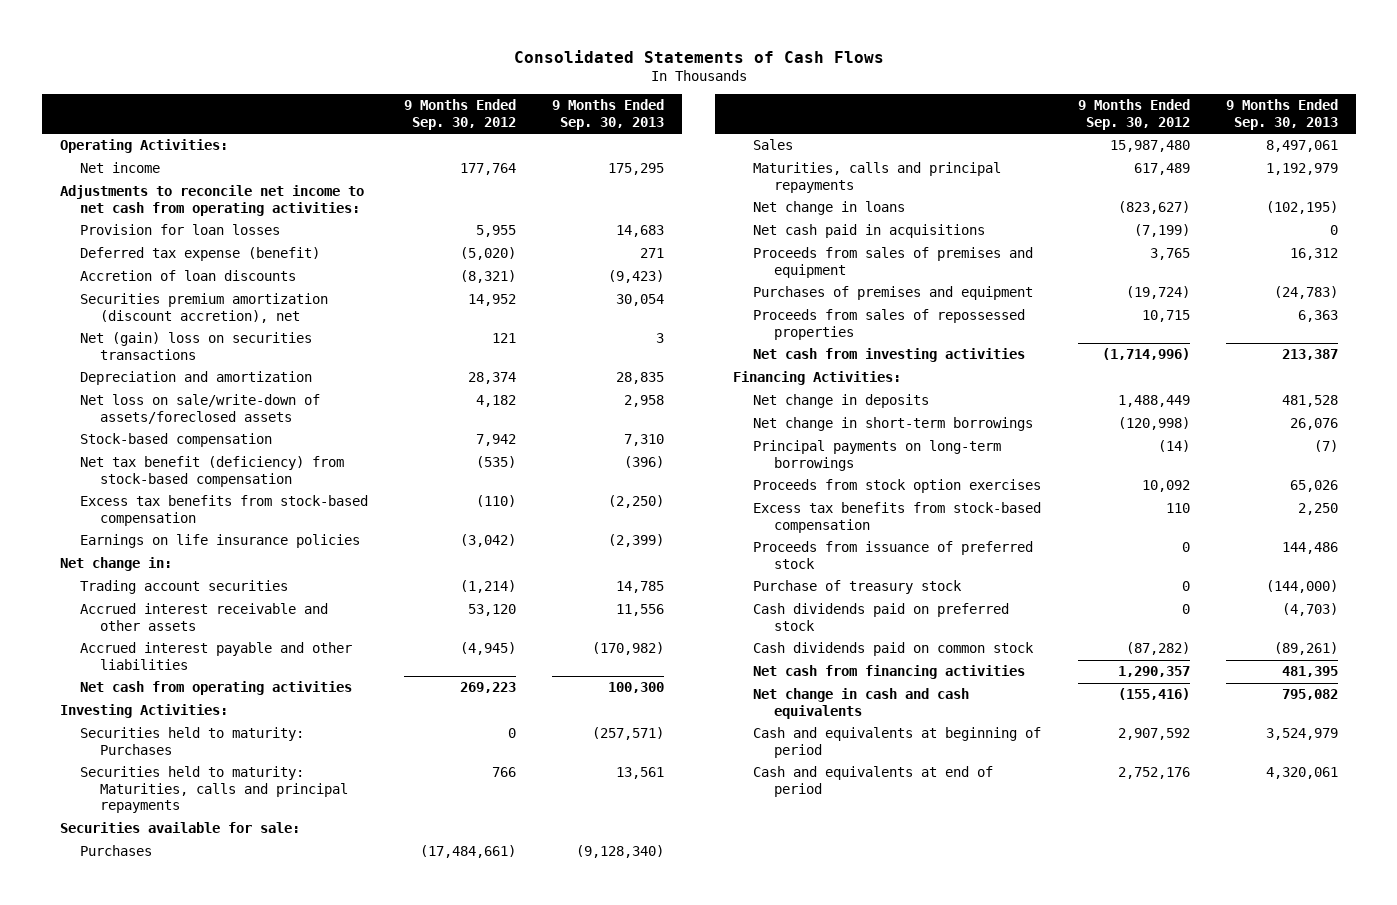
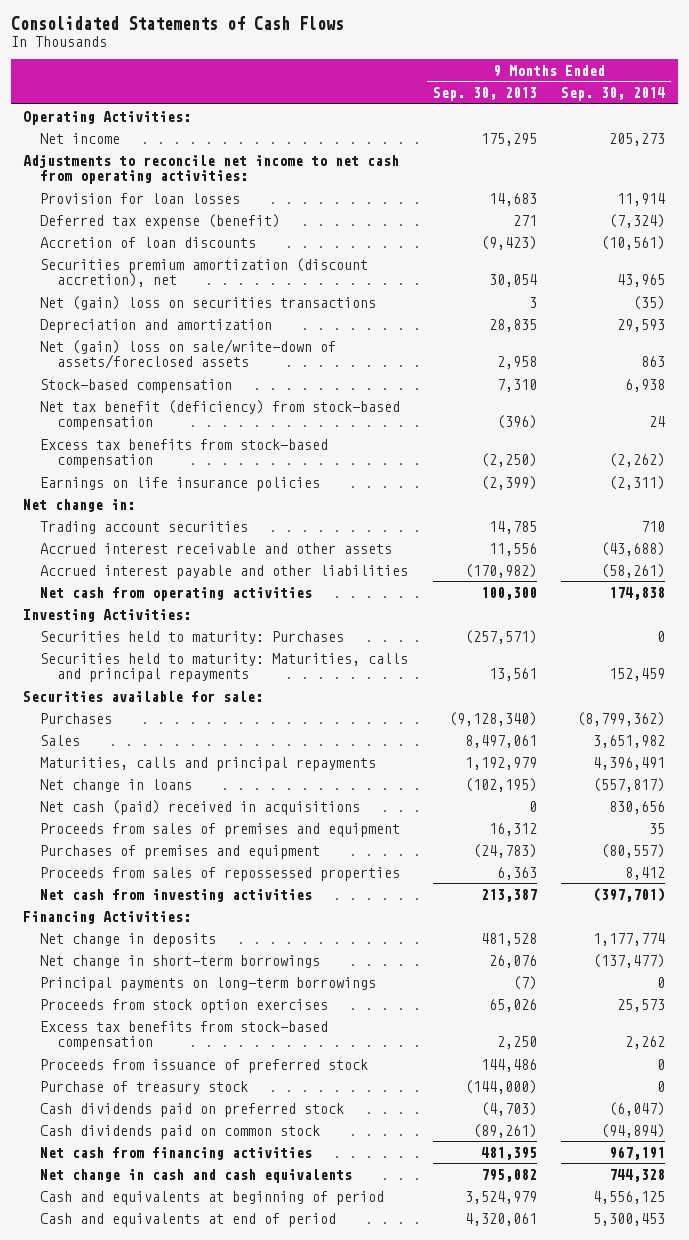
[403,99,516,130] 9 Months Ended Sep. 30, 2012 -> none
none -> [561,87,666,102] Sep. 30, 2014
[79,394,320,424] Net loss on sale/write-down of assets/foreclosed assets -> [40,338,337,370] Net (gain) loss on sale/write-down of assets/foreclosed assets
[753,224,986,239] Net cash paid in acquisitions -> [40,799,361,815] Net cash (paid) received in acquisitions

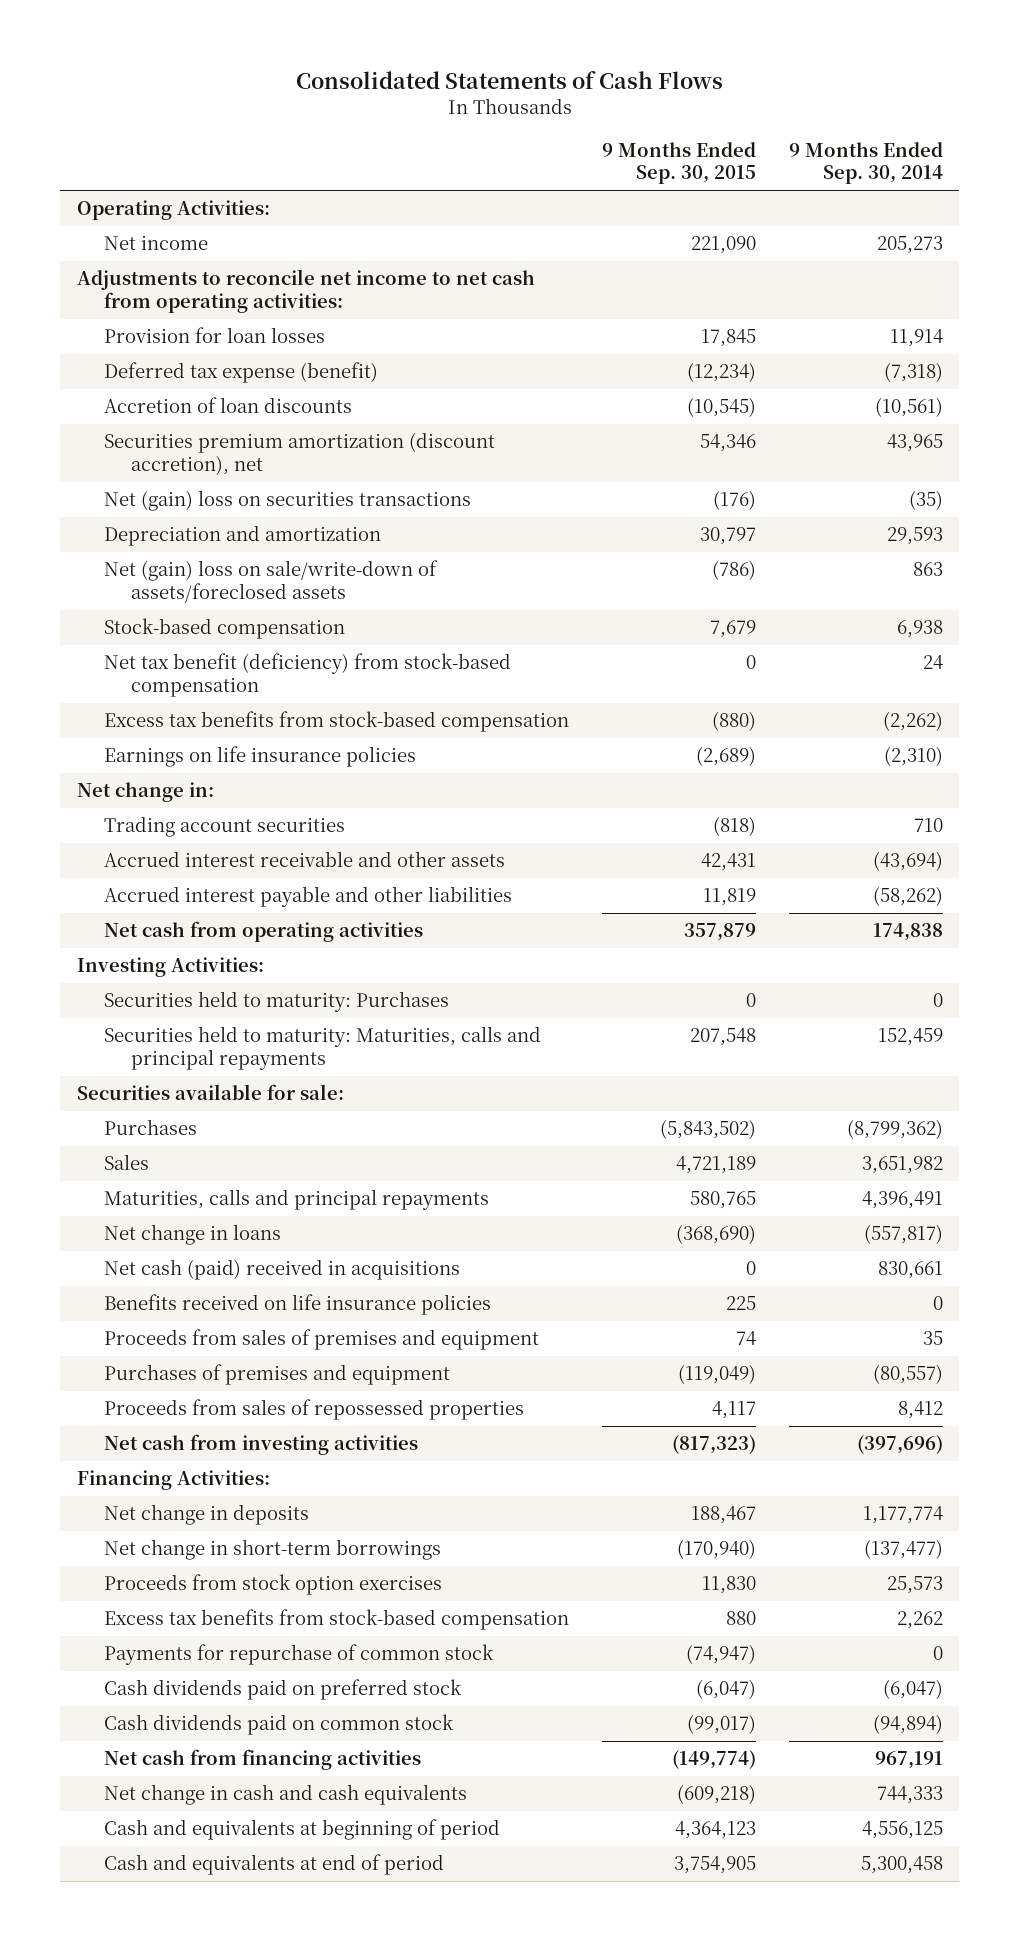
[432,87,537,102] Sep. 30, 2013 -> none
none -> [601,141,756,185] 9 Months Ended Sep. 30, 2015
[609,213,666,228] (7,324) -> [883,362,943,383] (7,318)
[609,475,666,490] (2,311) -> [883,746,943,767] (2,310)
[601,541,666,556] (43,688) -> [872,851,943,872] (43,694)
[601,563,666,578] (58,261) -> [872,886,943,907] (58,262)
[609,800,666,814] 830,656 -> [877,1261,943,1280] 830,661
none -> [103,1294,491,1316] Benefits received on life insurance policies
[593,887,666,902] (397,701) -> [856,1435,943,1455] (397,696)
[40,976,377,991] Principal payments on long-term borrowings -> none
[40,1058,369,1073] Proceeds from issuance of preferred stock -> none
[40,1080,249,1094] Purchase of treasury stock -> [103,1644,494,1666] Payments for repurchase of common stock
[609,1168,666,1182] 744,328 -> [876,1786,943,1805] 744,333
[593,1212,666,1226] 5,300,453 -> [860,1856,943,1875] 5,300,458

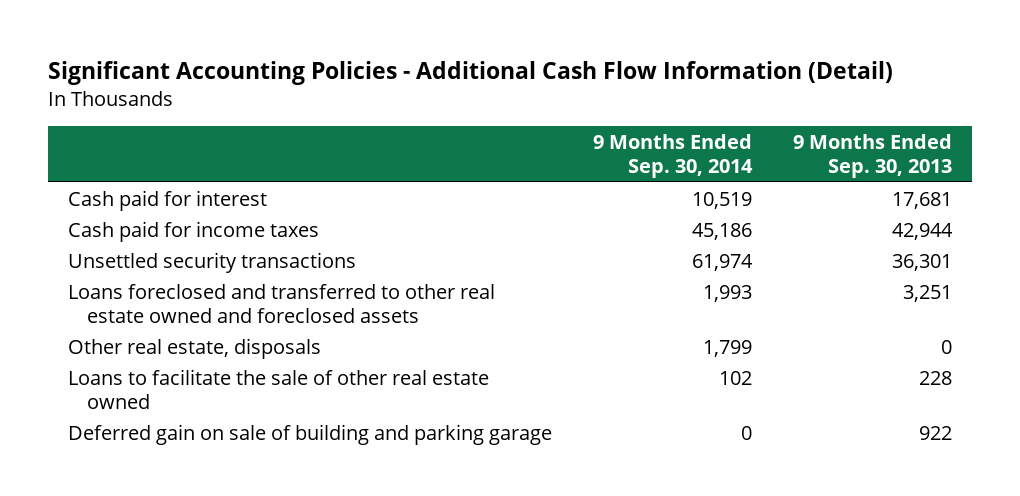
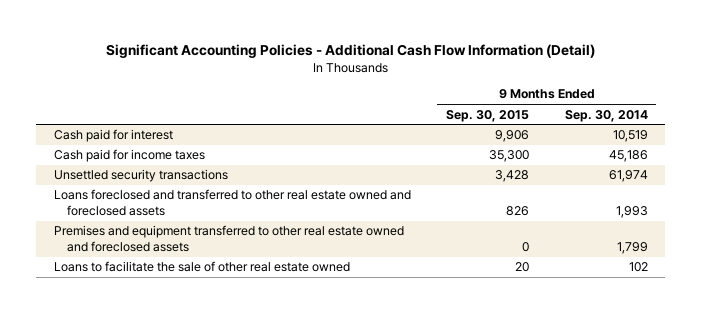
[792,133,952,179] 9 Months Ended Sep. 30, 2013 -> none
none -> [446,109,530,122] Sep. 30, 2015
[68,337,322,359] Other real estate, disposals -> [53,225,404,253] Premises and equipment transferred to other real estate owned and foreclosed assets
[68,423,553,445] Deferred gain on sale of building and parking garage -> none

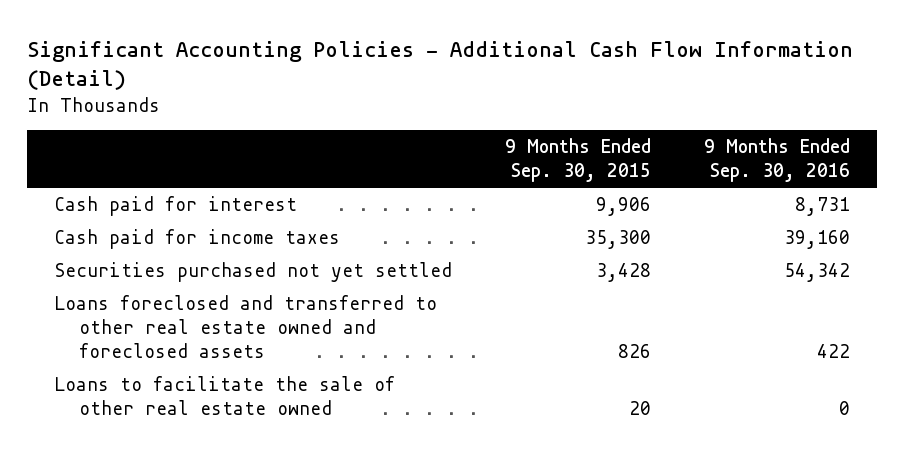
[564,109,648,122] Sep. 30, 2014 -> none
none -> [704,138,851,183] 9 Months Ended Sep. 30, 2016
[53,169,228,183] Unsettled security transactions -> [53,261,452,282] Securities purchased not yet settled
[53,225,404,253] Premises and equipment transferred to other real estate owned and foreclosed assets -> none

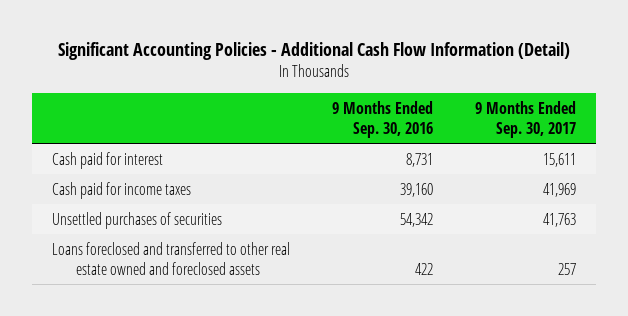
[505,138,652,183] 9 Months Ended Sep. 30, 2015 -> none
none -> [474,100,576,138] 9 Months Ended Sep. 30, 2017
[53,261,452,282] Securities purchased not yet settled -> [52,211,223,229] Unsettled purchases of securities
[53,375,395,415] Loans to facilitate the sale of other real estate owned -> none

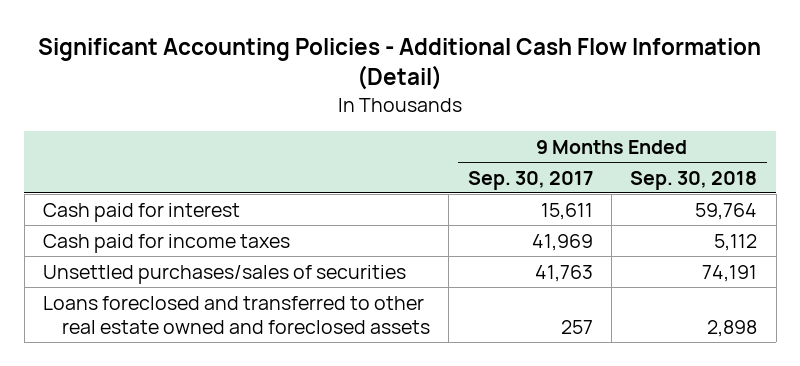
[331,100,433,138] 9 Months Ended Sep. 30, 2016 -> none
none -> [630,170,758,190] Sep. 30, 2018
[52,211,223,229] Unsettled purchases of securities -> [42,264,406,284] Unsettled purchases/sales of securities

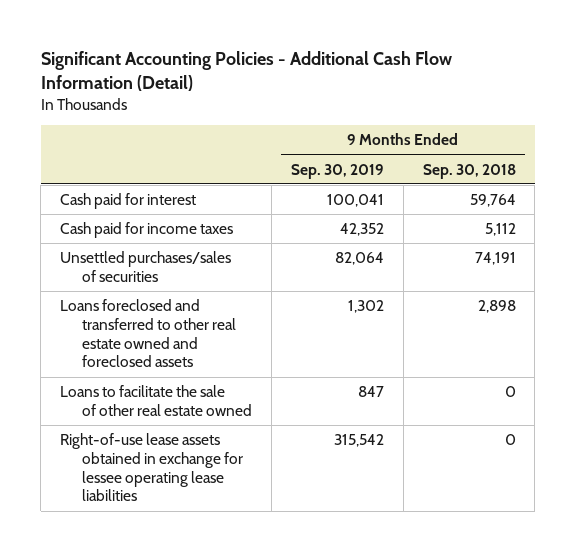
[467,170,593,190] Sep. 30, 2017 -> none
none -> [290,163,384,179] Sep. 30, 2019
none -> [60,384,252,416] Loans to facilitate the sale of other real estate owned
none -> [60,432,243,502] Right-of-use lease assets obtained in exchange for lessee operating lease liabilities

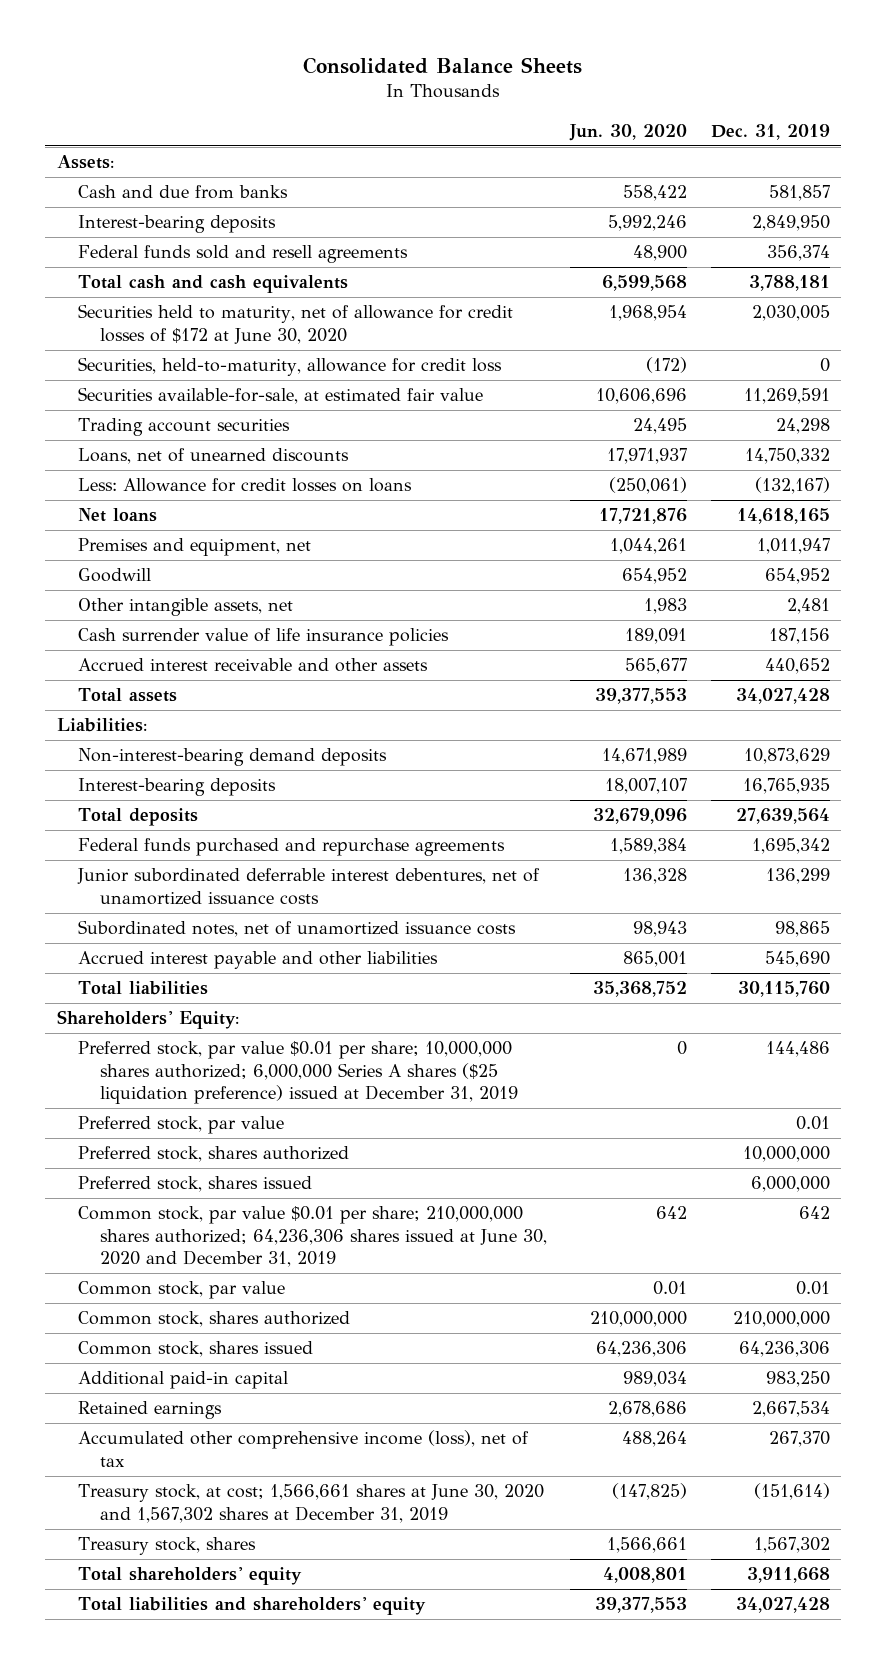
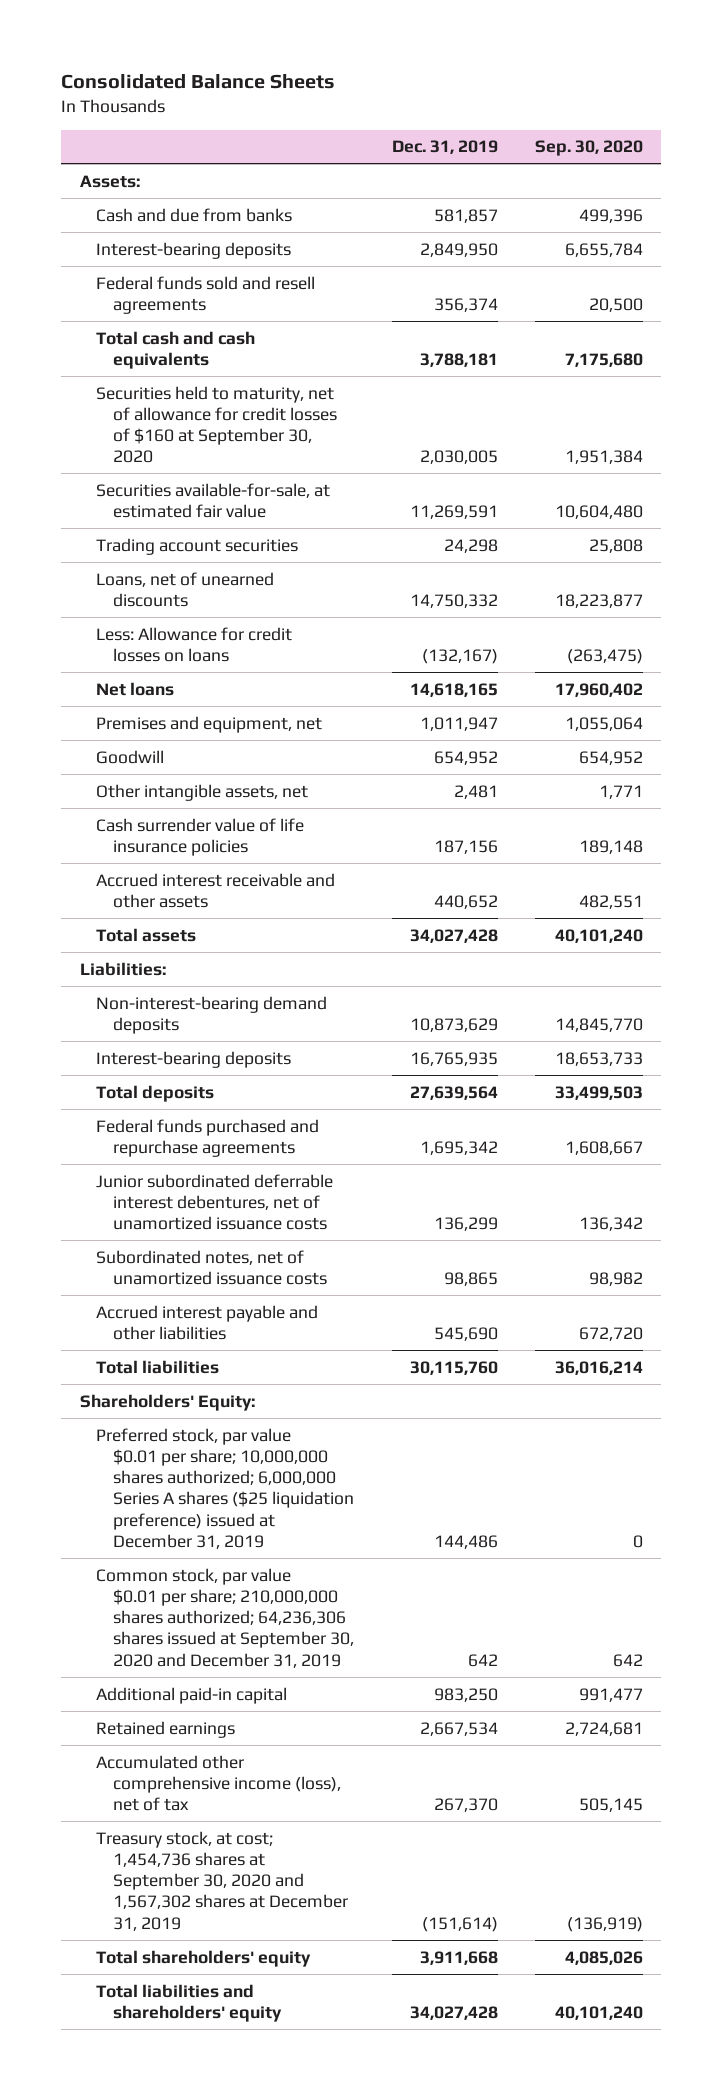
[569,123,688,141] Jun. 30, 2020 -> none
none -> [534,140,643,157] Sep. 30, 2020
[78,357,503,377] Securities, held-to-maturity, allowance for credit loss -> none
[78,304,514,344] Securities held to maturity, net of allowance for credit losses of $172 at June 30, 2020 -> [96,385,338,464] Securities held to maturity, net of allowance for credit losses of $160 at September 30, 2020
[78,1116,285,1135] Preferred stock, par value -> none
[78,1146,350,1163] Preferred stock, shares authorized -> none
[78,1176,313,1193] Preferred stock, shares issued -> none
[78,1281,286,1300] Common stock, par value -> none
[78,1311,351,1328] Common stock, shares authorized -> none
[78,1341,314,1358] Common stock, shares issued -> none
[78,1206,547,1268] Common stock, par value $0.01 per share; 210,000,000 shares authorized; 64,236,306 shares issued at June 30, 2020 and December 31, 2019 -> [96,1567,355,1668] Common stock, par value $0.01 per share; 210,000,000 shares authorized; 64,236,306 shares issued at September 30, 2020 and December 31, 2019
[78,1537,257,1556] Treasury stock, shares -> none
[78,1484,545,1523] Treasury stock, at cost; 1,566,661 shares at June 30, 2020 and 1,567,302 shares at December 31, 2019 -> [96,1830,349,1931] Treasury stock, at cost; 1,454,736 shares at September 30, 2020 and 1,567,302 shares at December 31, 2019

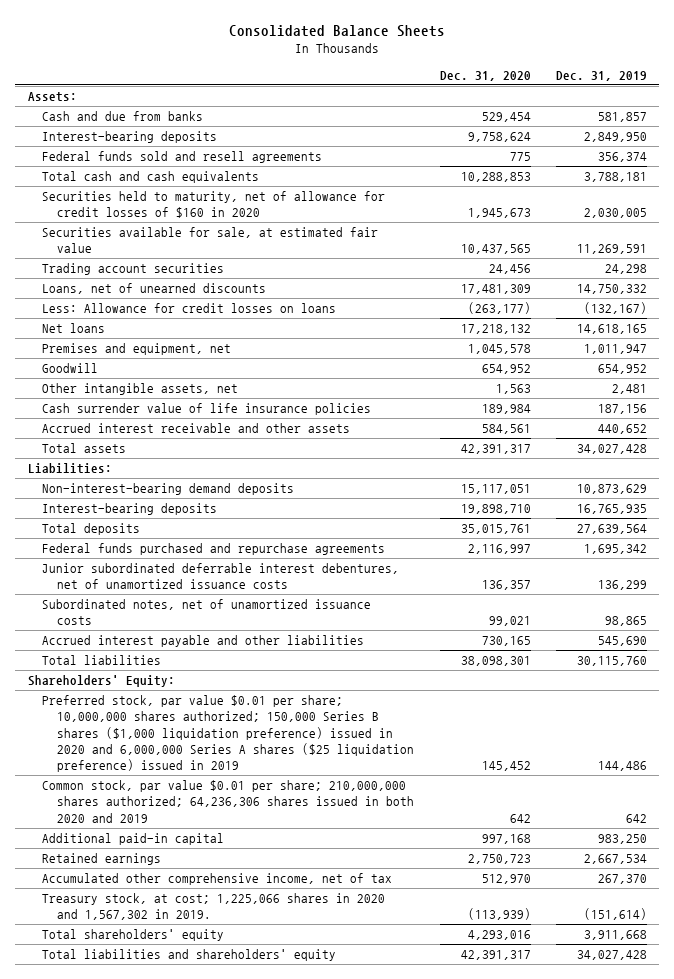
[534,140,643,157] Sep. 30, 2020 -> none
none -> [439,70,531,81] Dec. 31, 2020
[96,385,338,464] Securities held to maturity, net of allowance for credit losses of $160 at September 30, 2020 -> [42,191,386,219] Securities held to maturity, net of allowance for credit losses of $160 in 2020
[96,482,331,518] Securities available-for-sale, at estimated fair value -> [42,227,379,254] Securities available for sale, at estimated fair value
[96,1427,355,1549] Preferred stock, par value $0.01 per share; 10,000,000 shares authorized; 6,000,000 Series A shares ($25 liquidation preference) issued at December 31, 2019 -> [42,695,415,773] Preferred stock, par value $0.01 per share; 10,000,000 shares authorized; 150,000 Series B shares ($1,000 liquidation preference) issued in 2020 and 6,000,000 Series A shares ($25 liquidation preference) issued in 2019
[96,1567,355,1668] Common stock, par value $0.01 per share; 210,000,000 shares authorized; 64,236,306 shares issued at September 30, 2020 and December 31, 2019 -> [42,780,415,823] Common stock, par value $0.01 per share; 210,000,000 shares authorized; 64,236,306 shares issued in both 2020 and 2019
[96,1754,342,1812] Accumulated other comprehensive income (loss), net of tax -> [42,873,393,886] Accumulated other comprehensive income, net of tax
[96,1830,349,1931] Treasury stock, at cost; 1,454,736 shares at September 30, 2020 and 1,567,302 shares at December 31, 2019 -> [42,893,386,921] Treasury stock, at cost; 1,225,066 shares in 2020 and 1,567,302 in 2019.

